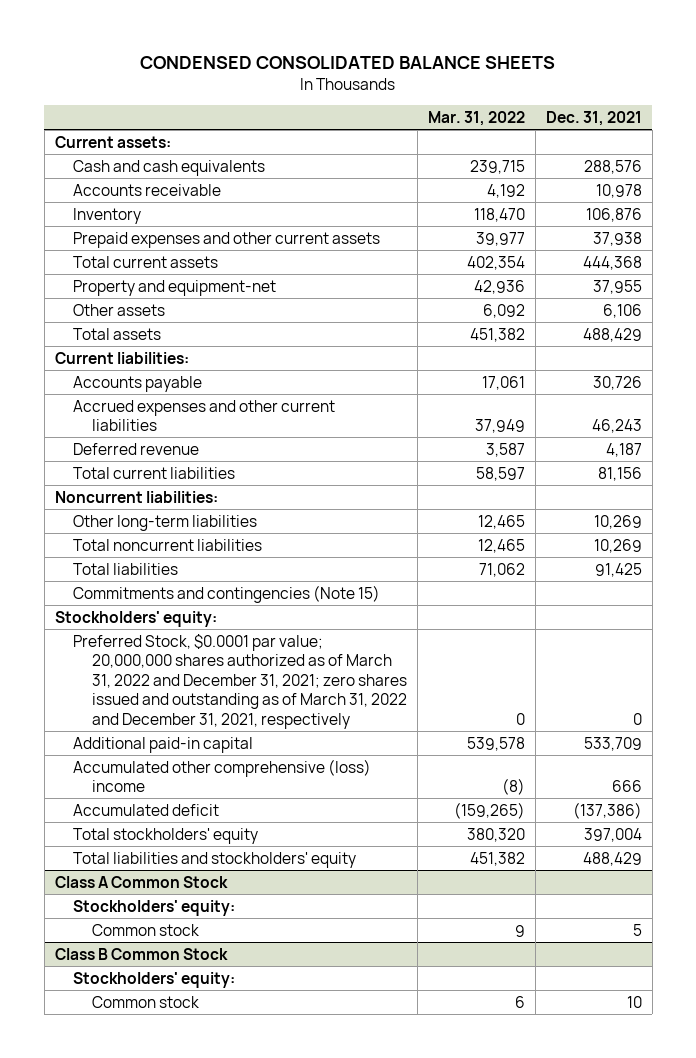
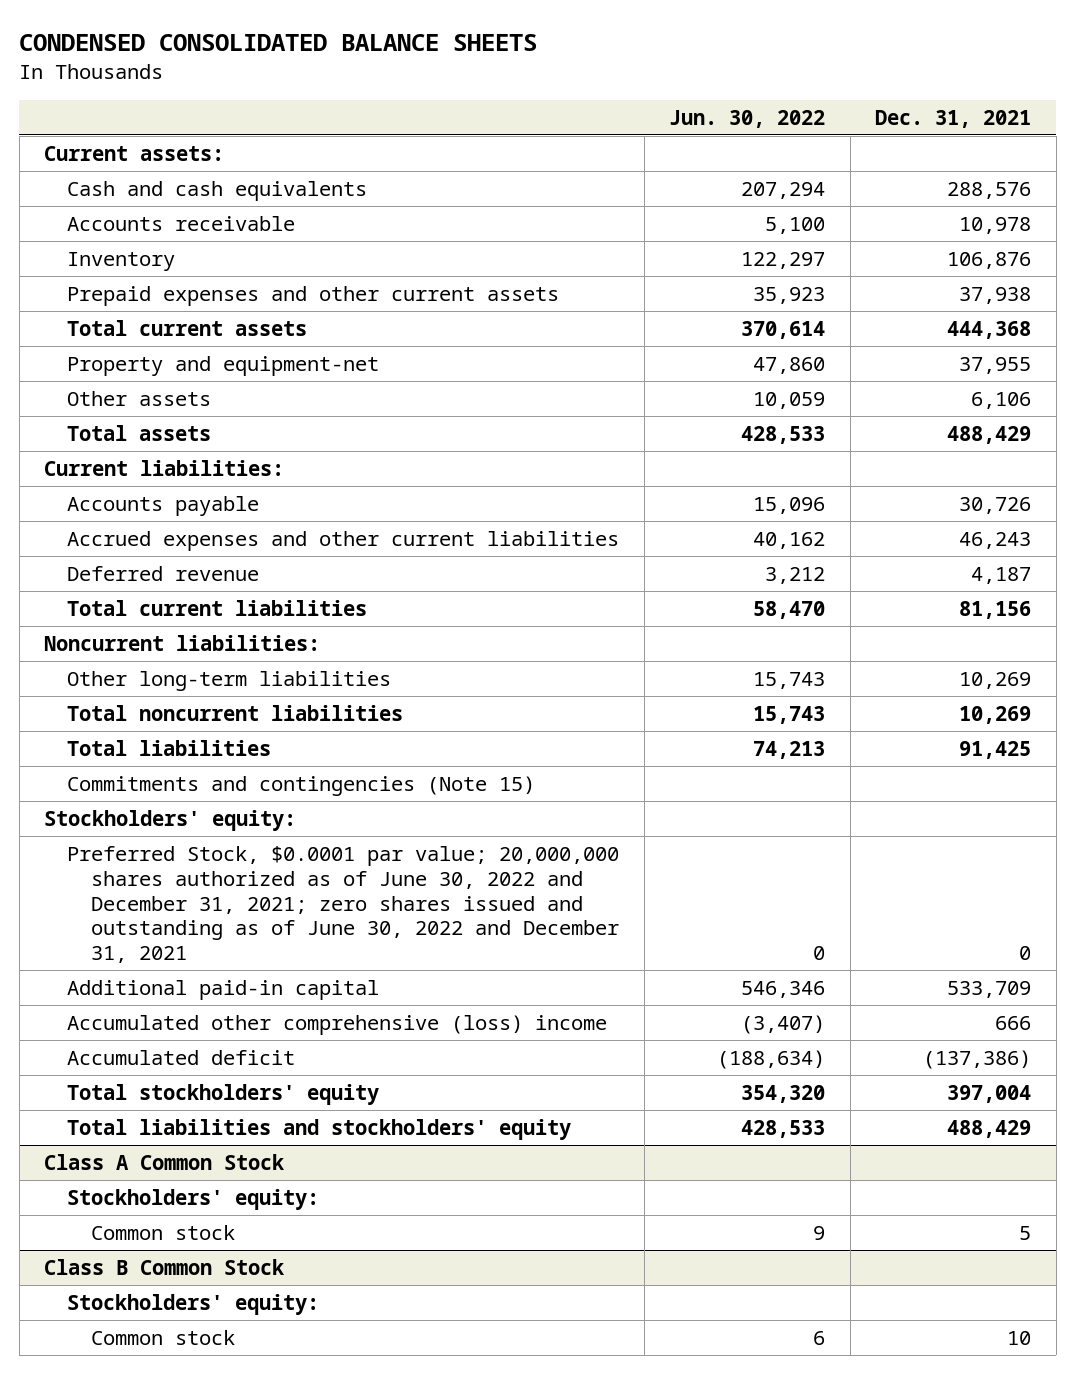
[427,111,525,127] Mar. 31, 2022 -> none
none -> [669,109,826,128] Jun. 30, 2022
[73,633,408,729] Preferred Stock, $0.0001 par value; 20,000,000 shares authorized as of March 31, 2022 and December 31, 2021; zero shares issued and outstanding as of March 31, 2022 and December 31, 2021, respectively -> [67,845,620,964] Preferred Stock, $0.0001 par value; 20,000,000 shares authorized as of June 30, 2022 and December 31, 2021; zero shares issued and outstanding as of June 30, 2022 and December 31, 2021

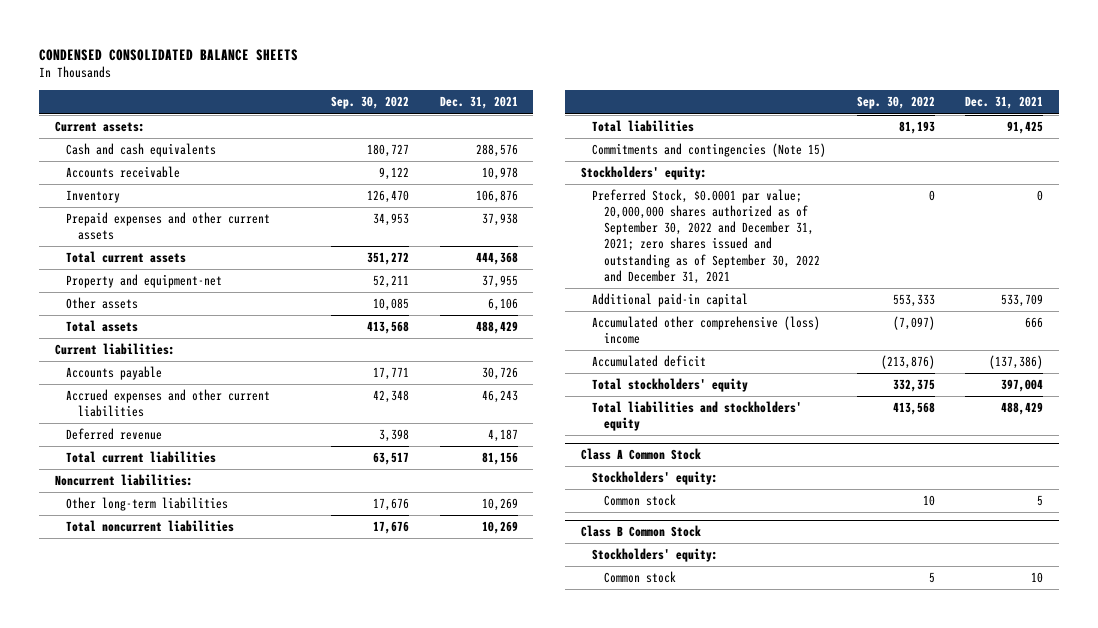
[669,109,826,128] Jun. 30, 2022 -> none
none -> [330,96,409,110] Sep. 30, 2022
[67,845,620,964] Preferred Stock, $0.0001 par value; 20,000,000 shares authorized as of June 30, 2022 and December 31, 2021; zero shares issued and outstanding as of June 30, 2022 and December 31, 2021 -> [592,189,820,284] Preferred Stock, $0.0001 par value; 20,000,000 shares authorized as of September 30, 2022 and December 31, 2021; zero shares issued and outstanding as of September 30, 2022 and December 31, 2021

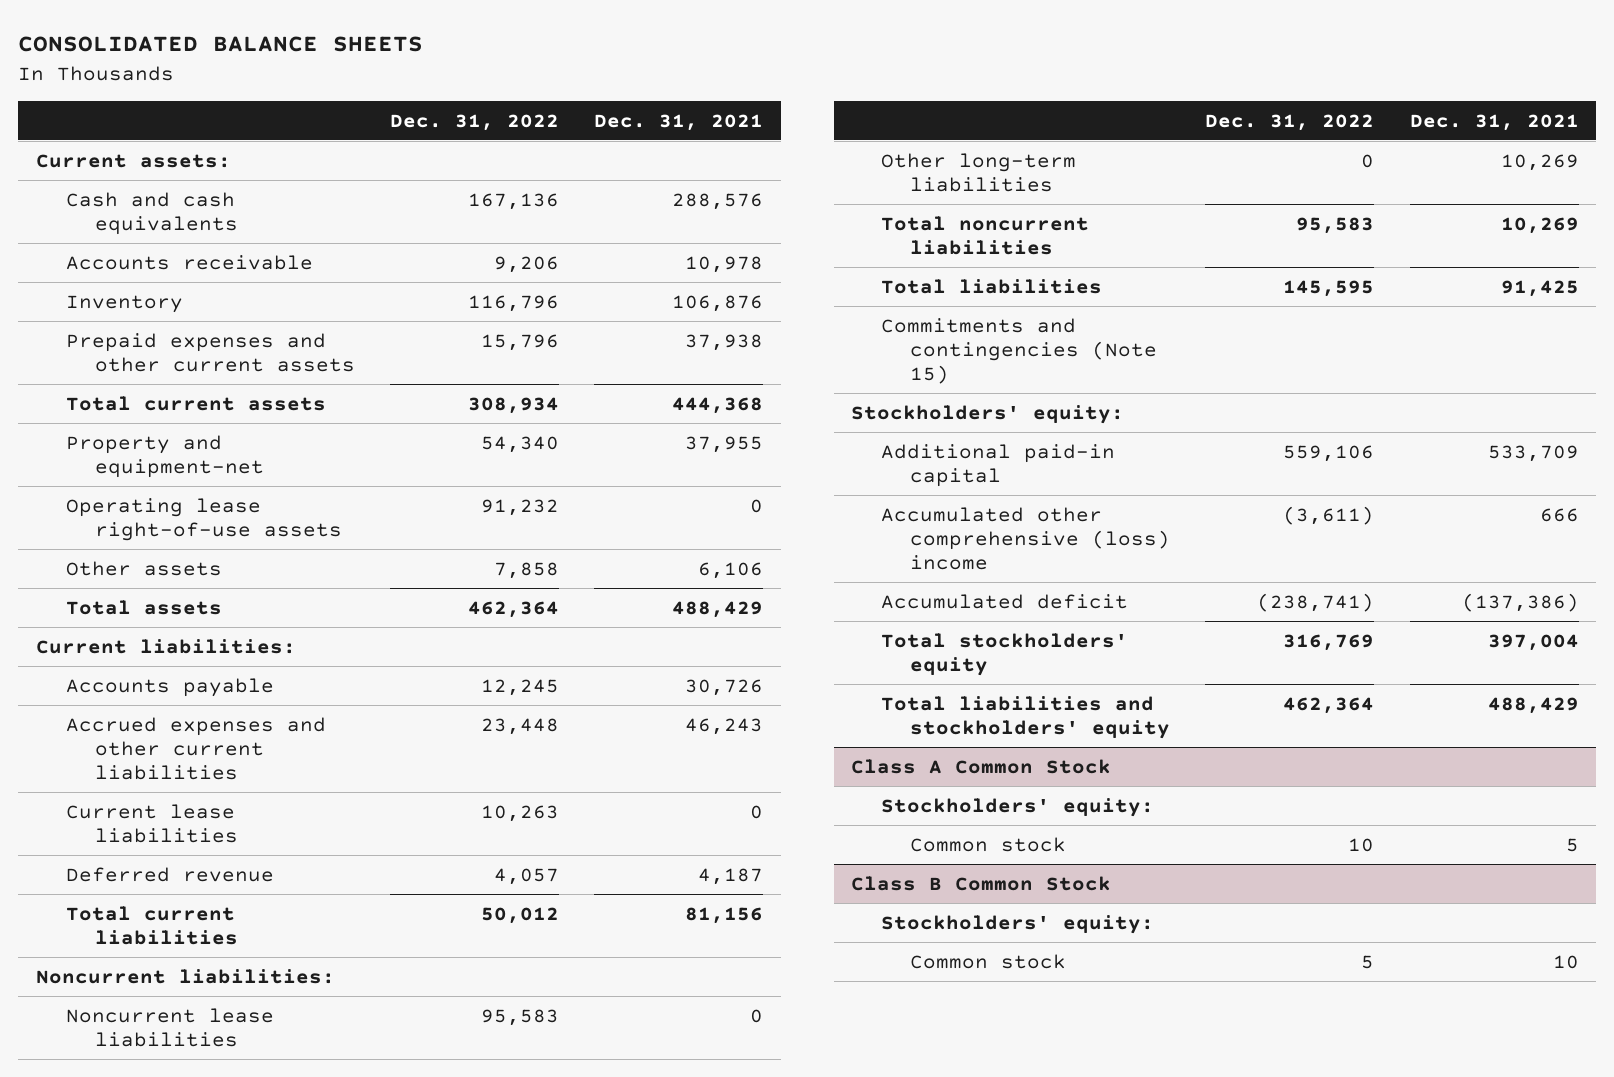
[39,48,299,61] CONDENSED CONSOLIDATED BALANCE SHEETS -> [18,36,424,53] CONSOLIDATED BALANCE SHEETS
[330,96,409,110] Sep. 30, 2022 -> none
none -> [390,113,560,131] Dec. 31, 2022
none -> [65,497,343,541] Operating lease right-of-use assets
none -> [65,803,239,843] Current lease liabilities
none -> [65,1007,274,1047] Noncurrent lease liabilities
[592,189,820,284] Preferred Stock, $0.0001 par value; 20,000,000 shares authorized as of September 30, 2022 and December 31, 2021; zero shares issued and outstanding as of September 30, 2022 and December 31, 2021 -> none

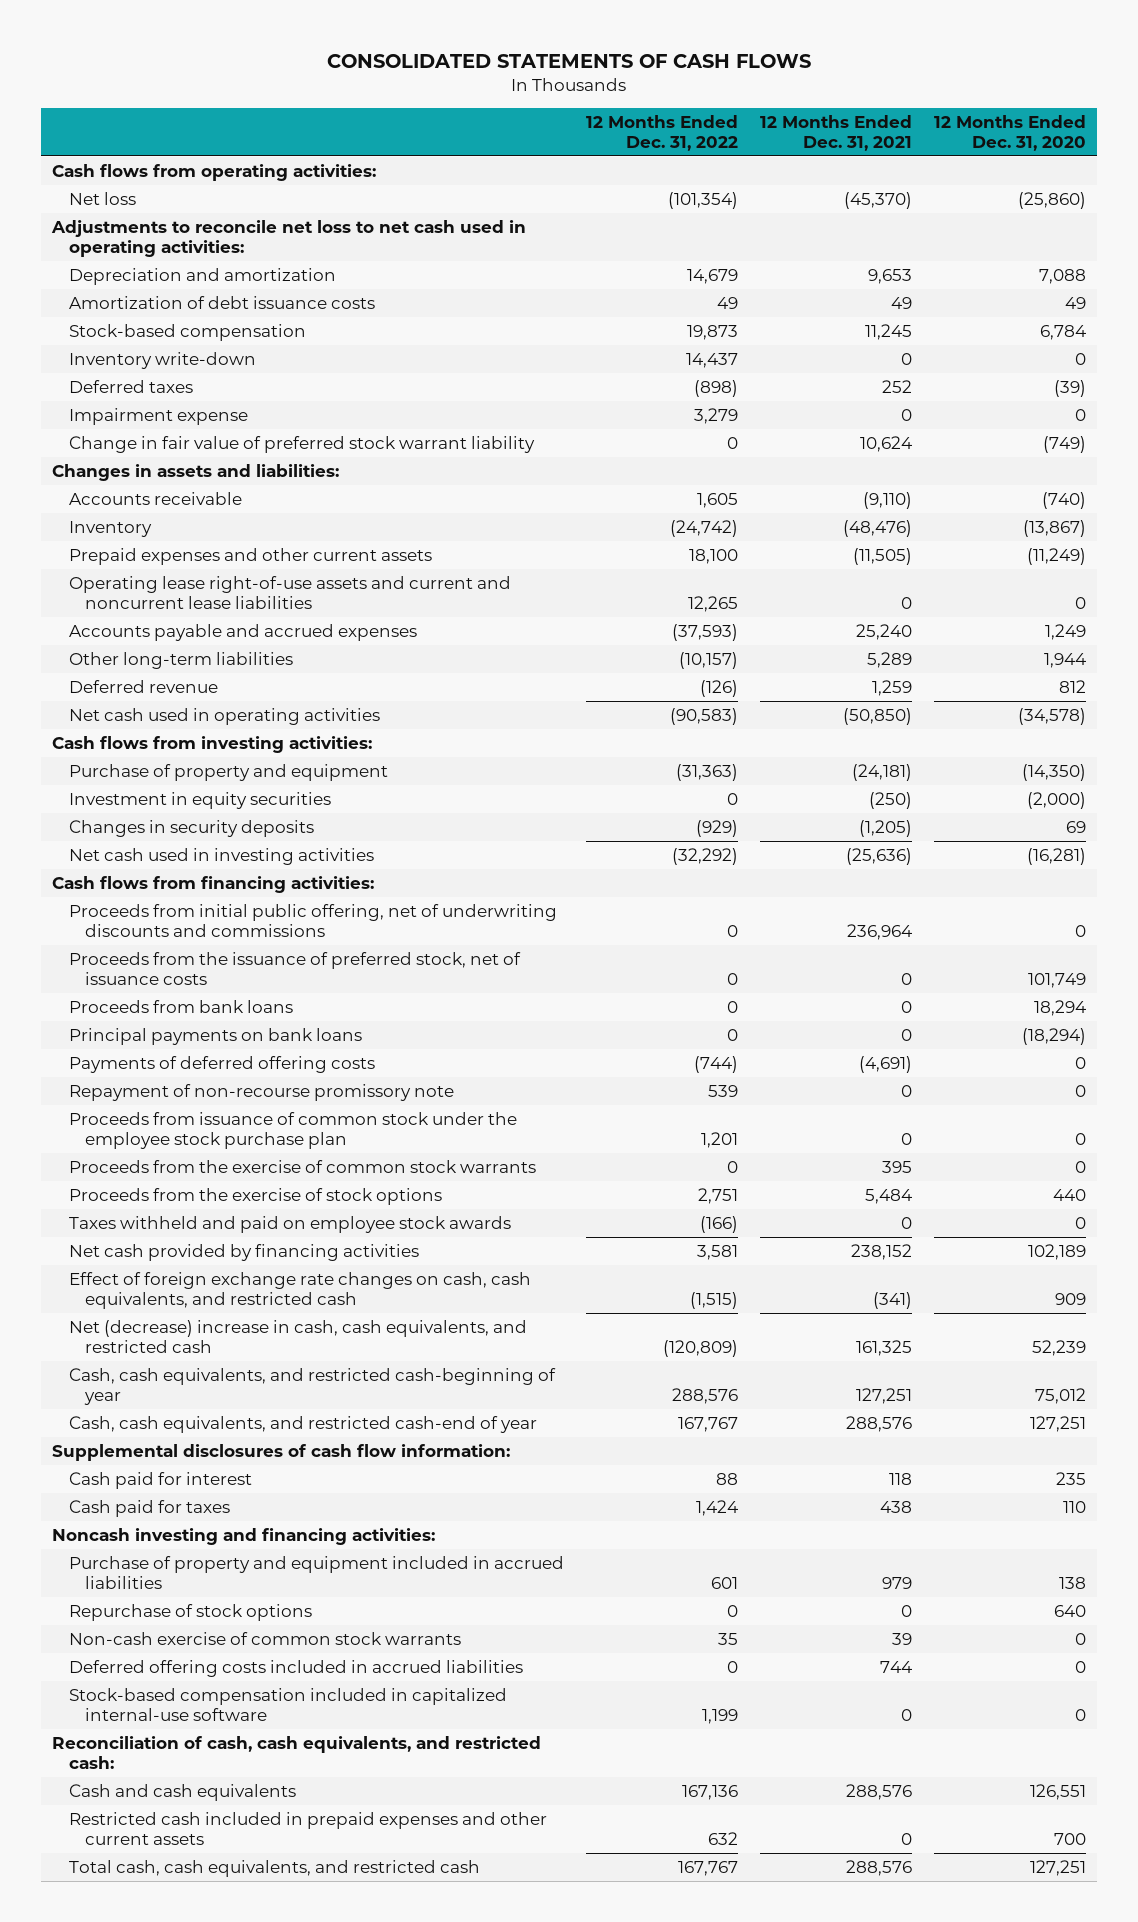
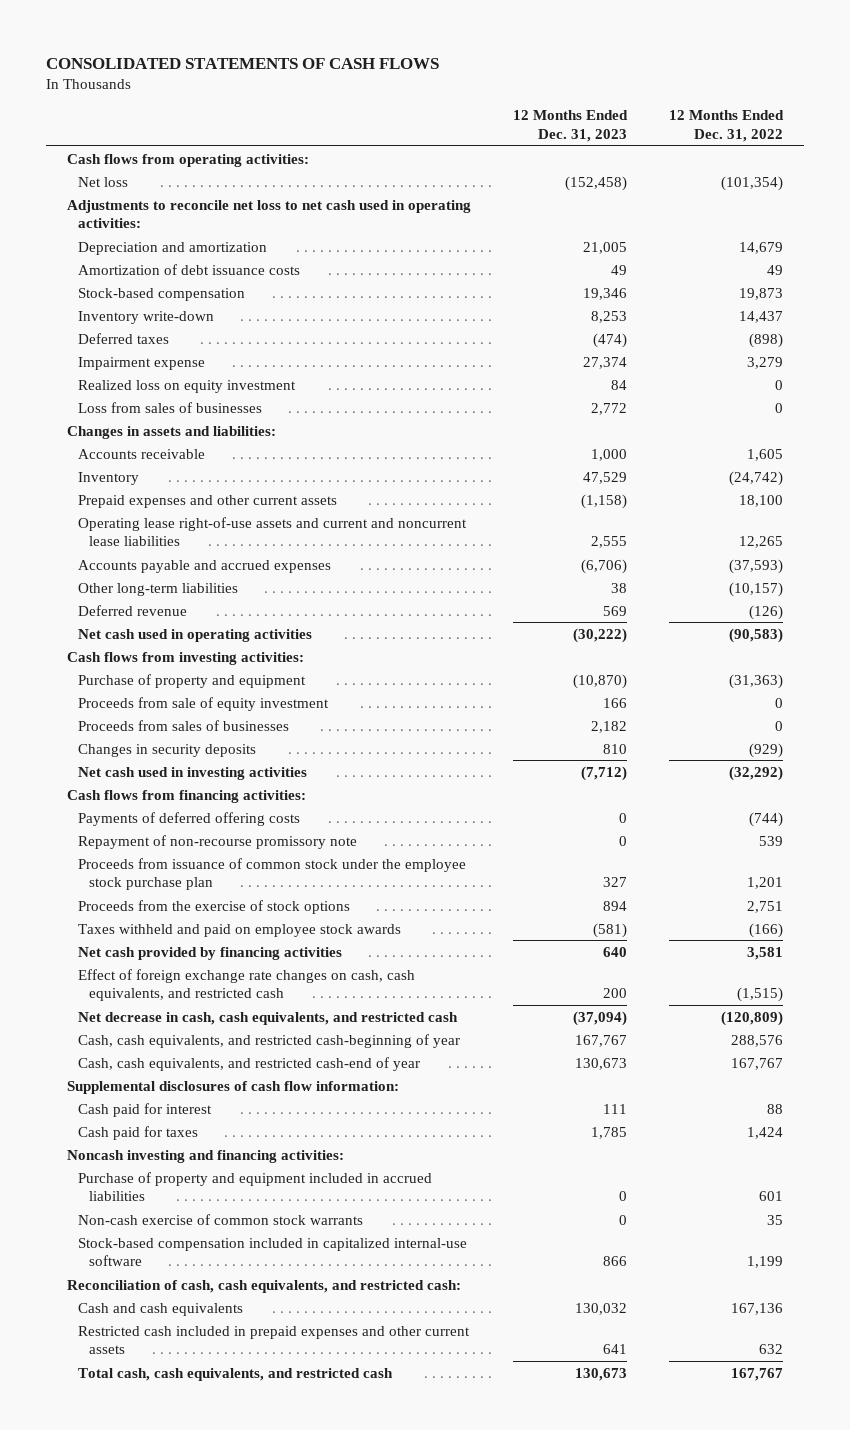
[759,114,912,151] 12 Months Ended Dec. 31, 2021 -> none
[933,114,1086,151] 12 Months Ended Dec. 31, 2020 -> none
none -> [512,110,628,143] 12 Months Ended Dec. 31, 2023
[68,435,535,453] Change in fair value of preferred stock warrant liability -> none
none -> [77,379,296,393] Realized loss on equity investment
none -> [77,401,262,413] Loss from sales of businesses
[68,791,331,809] Investment in equity securities -> none
none -> [77,696,329,711] Proceeds from sale of equity investment
none -> [77,719,289,731] Proceeds from sales of businesses
[68,903,557,937] Proceeds from initial public offering, net of underwriting discounts and commissions -> none
[68,951,521,985] Proceeds from the issuance of preferred stock, net of issuance costs -> none
[68,999,293,1013] Proceeds from bank loans -> none
[68,1027,362,1045] Principal payments on bank loans -> none
[68,1159,536,1173] Proceeds from the exercise of common stock warrants -> none
[68,1319,527,1353] Net (decrease) increase in cash, cash equivalents, and restricted cash -> [77,1011,458,1025] Net decrease in cash, cash equivalents, and restricted cash
[68,1603,312,1621] Repurchase of stock options -> none
[68,1659,523,1677] Deferred offering costs included in accrued liabilities -> none

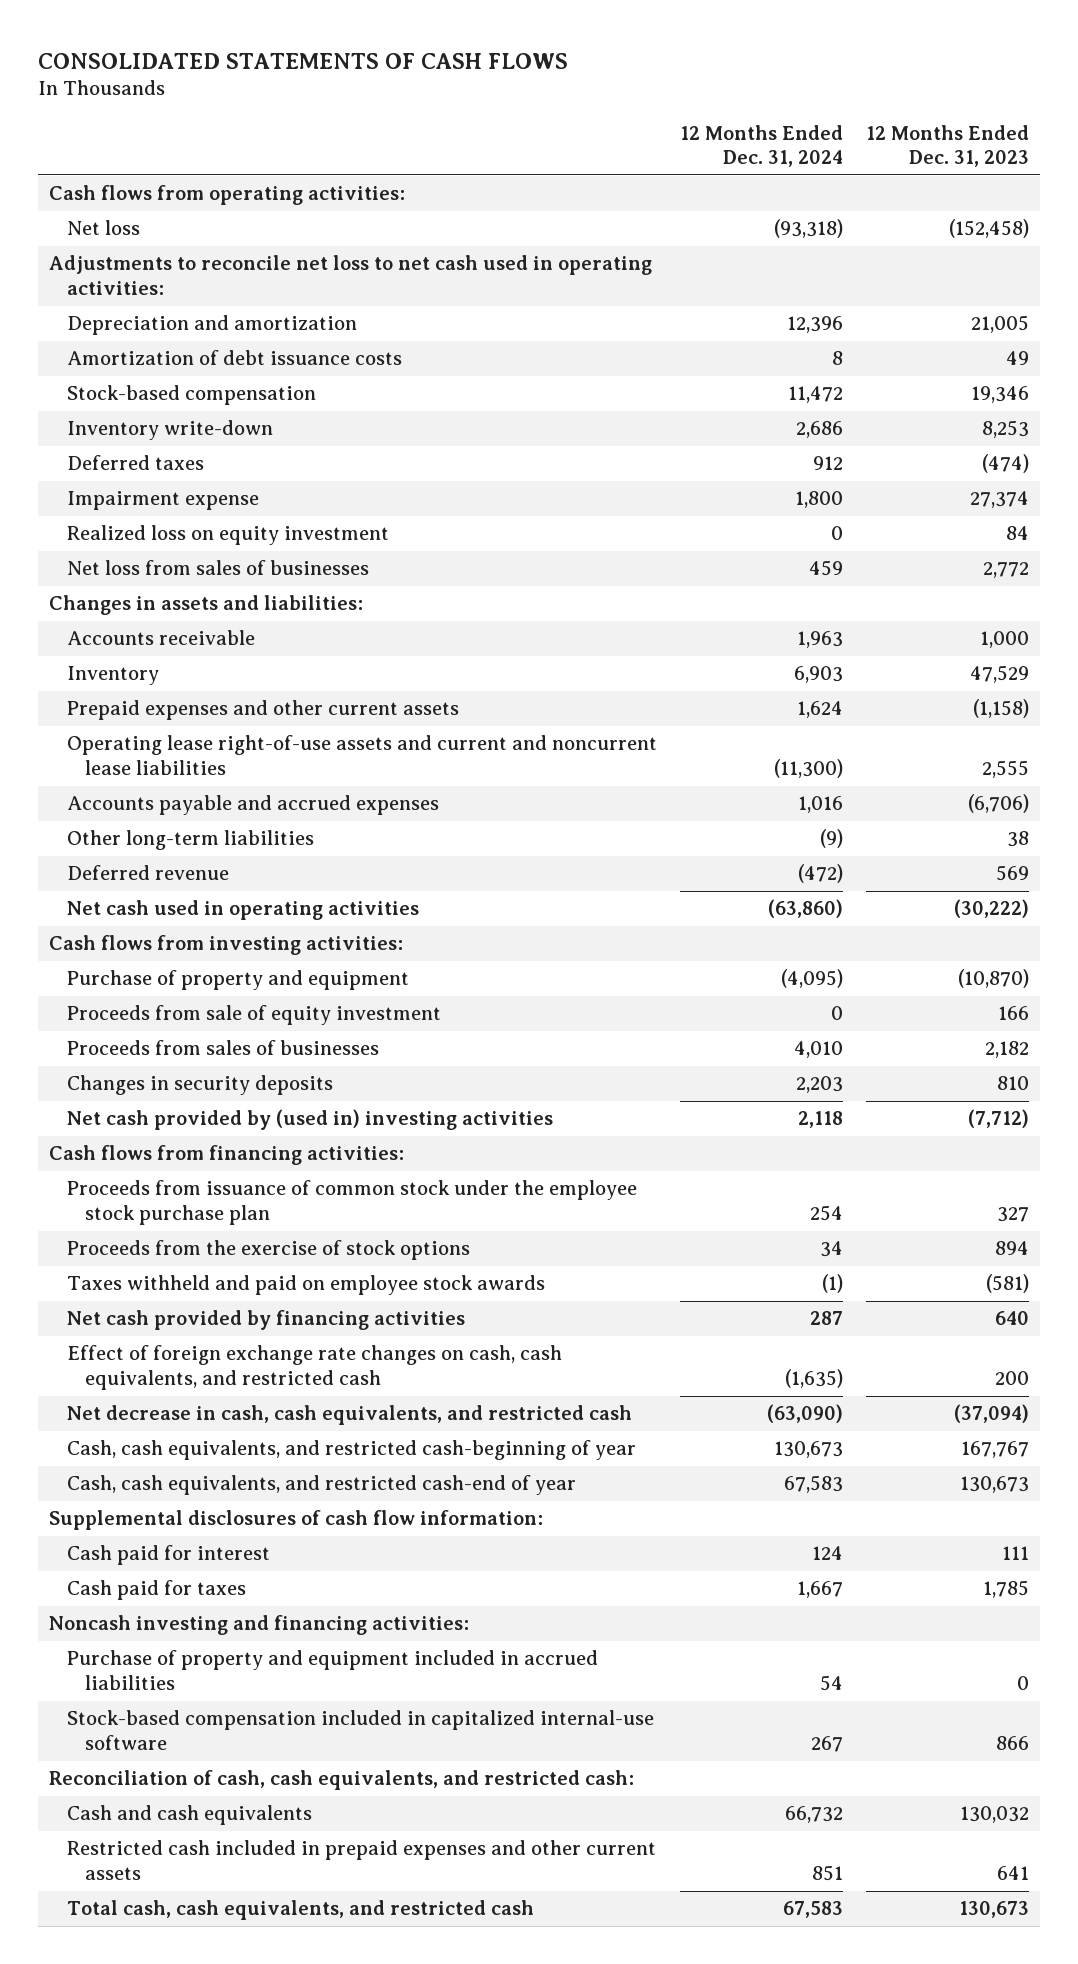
[668,110,784,143] 12 Months Ended Dec. 31, 2022 -> none
none -> [679,124,843,167] 12 Months Ended Dec. 31, 2024
[77,401,262,413] Loss from sales of businesses -> [67,560,370,576] Net loss from sales of businesses
[77,766,307,780] Net cash used in investing activities -> [67,1109,554,1131] Net cash provided by (used in) investing activities
[77,811,300,826] Payments of deferred offering costs -> none
[77,834,357,849] Repayment of non-recourse promissory note -> none
[77,1213,363,1225] Non-cash exercise of common stock warrants -> none

